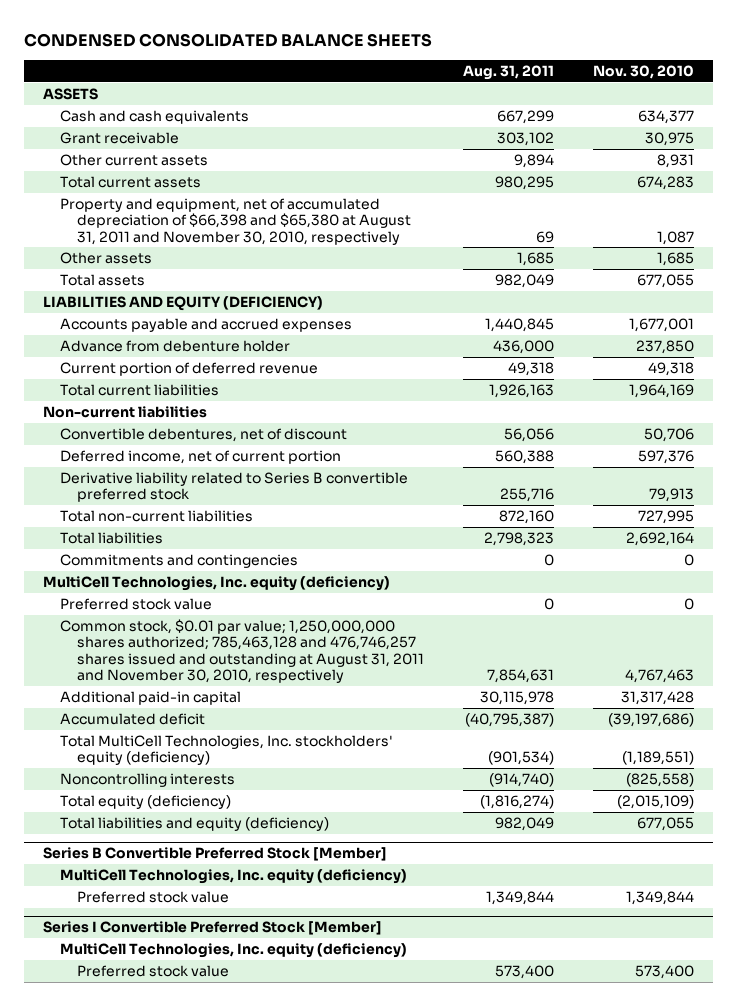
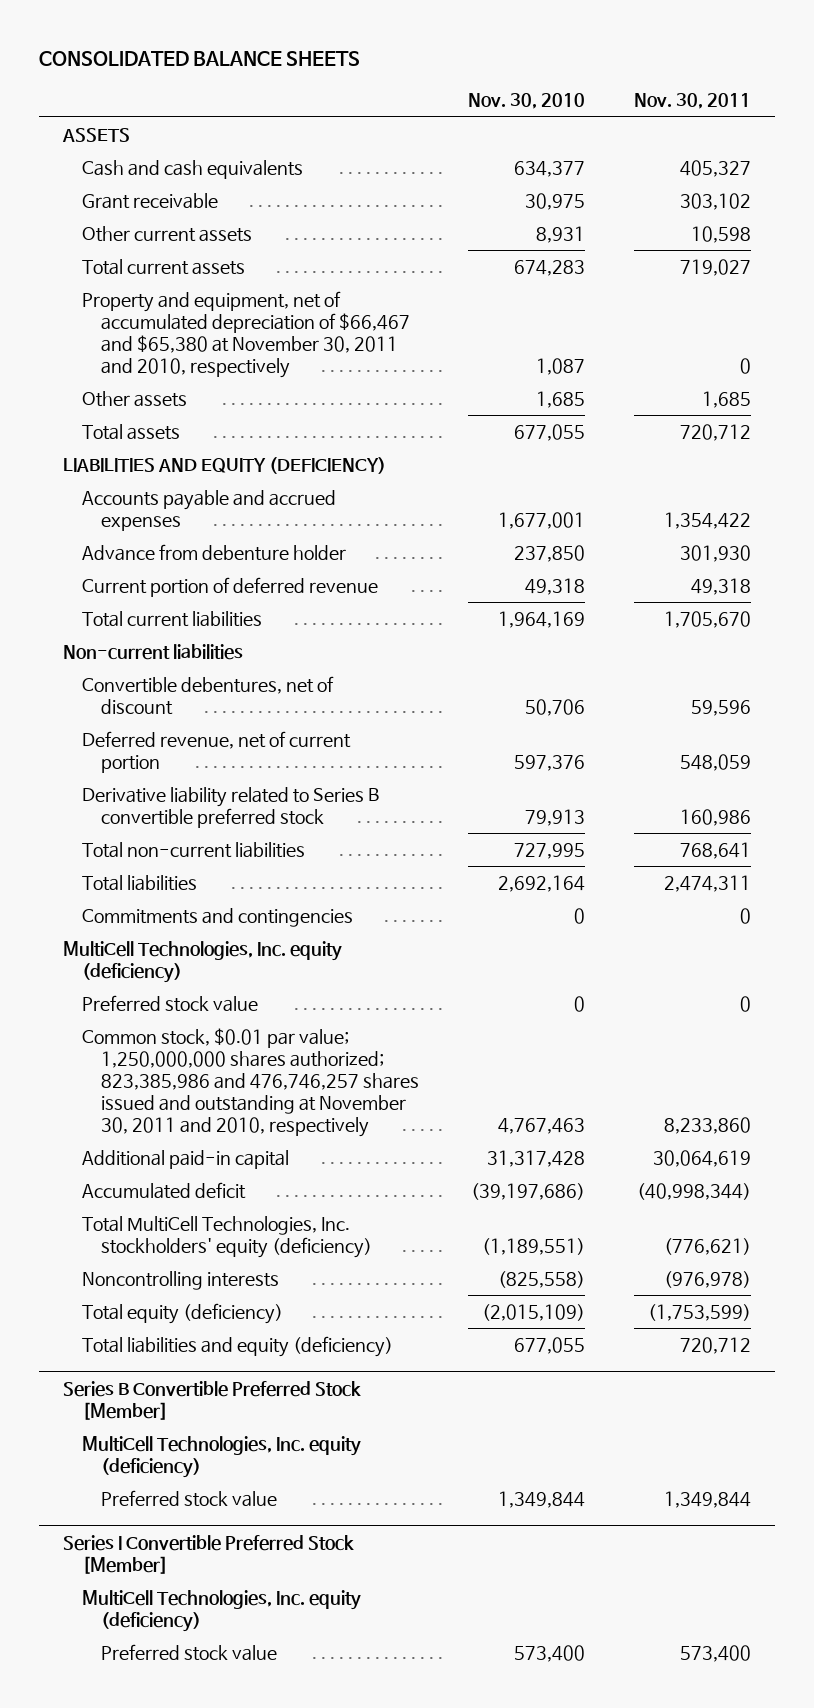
[24,32,433,47] CONDENSED CONSOLIDATED BALANCE SHEETS -> [38,50,360,66] CONSOLIDATED BALANCE SHEETS
[463,64,555,80] Aug. 31, 2011 -> none
none -> [633,93,751,110] Nov. 30, 2011
[60,197,412,245] Property and equipment, net of accumulated depreciation of $66,398 and $65,380 at August 31, 2011 and November 30, 2010, respectively -> [82,290,410,378] Property and equipment, net of accumulated depreciation of $66,467 and $65,380 at November 30, 2011 and 2010, respectively
[60,449,342,464] Deferred income, net of current portion -> [82,730,352,773] Deferred revenue, net of current portion
[60,618,425,683] Common stock, $0.01 par value; 1,250,000,000 shares authorized; 785,463,128 and 476,746,257 shares issued and outstanding at August 31, 2011 and November 30, 2010, respectively -> [82,1027,419,1137] Common stock, $0.01 par value; 1,250,000,000 shares authorized; 823,385,986 and 476,746,257 shares issued and outstanding at November 30, 2011 and 2010, respectively

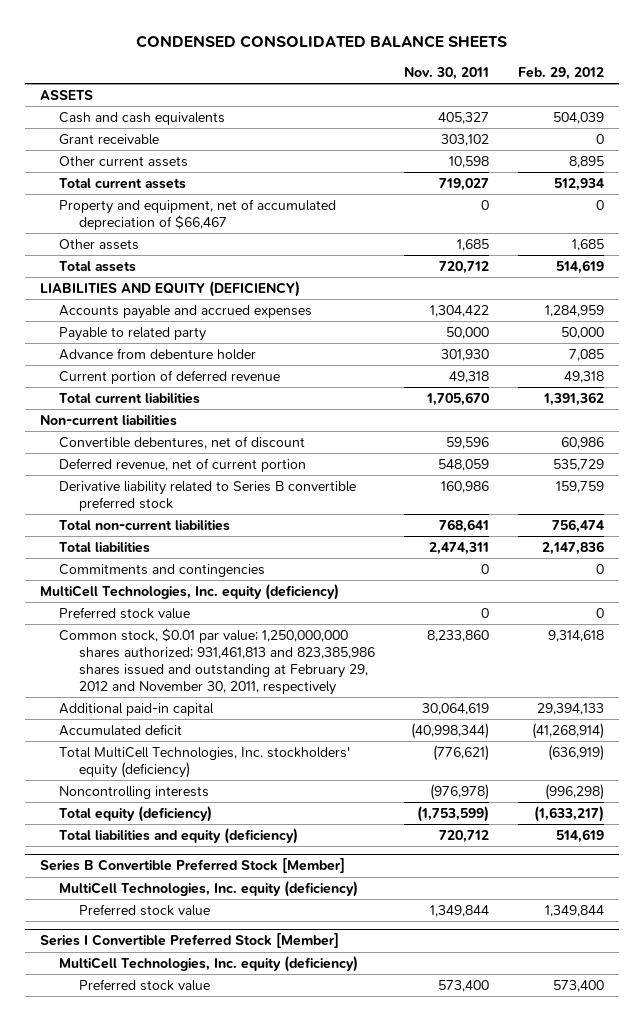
[38,50,360,66] CONSOLIDATED BALANCE SHEETS -> [136,35,508,49] CONDENSED CONSOLIDATED BALANCE SHEETS
[467,93,585,110] Nov. 30, 2010 -> none
none -> [518,67,605,81] Feb. 29, 2012
[82,290,410,378] Property and equipment, net of accumulated depreciation of $66,467 and $65,380 at November 30, 2011 and 2010, respectively -> [59,198,337,230] Property and equipment, net of accumulated depreciation of $66,467
[663,511,751,529] 1,354,422 -> [429,304,489,317] 1,304,422
none -> [59,326,207,341] Payable to related party
[82,1027,419,1137] Common stock, $0.01 par value; 1,250,000,000 shares authorized; 823,385,986 and 476,746,257 shares issued and outstanding at November 30, 2011 and 2010, respectively -> [59,627,375,695] Common stock, $0.01 par value; 1,250,000,000 shares authorized; 931,461,813 and 823,385,986 shares issued and outstanding at February 29, 2012 and November 30, 2011, respectively

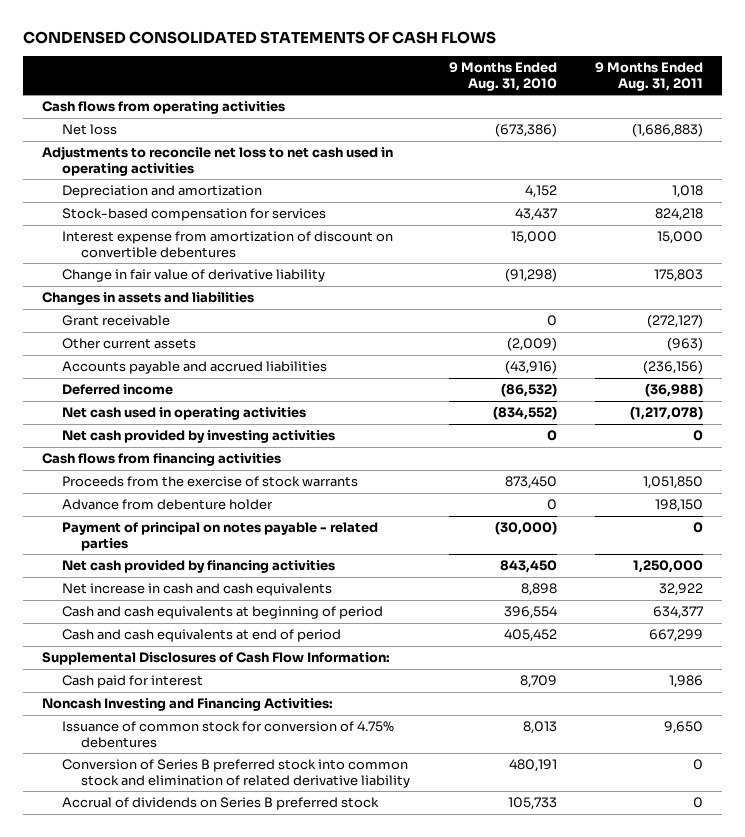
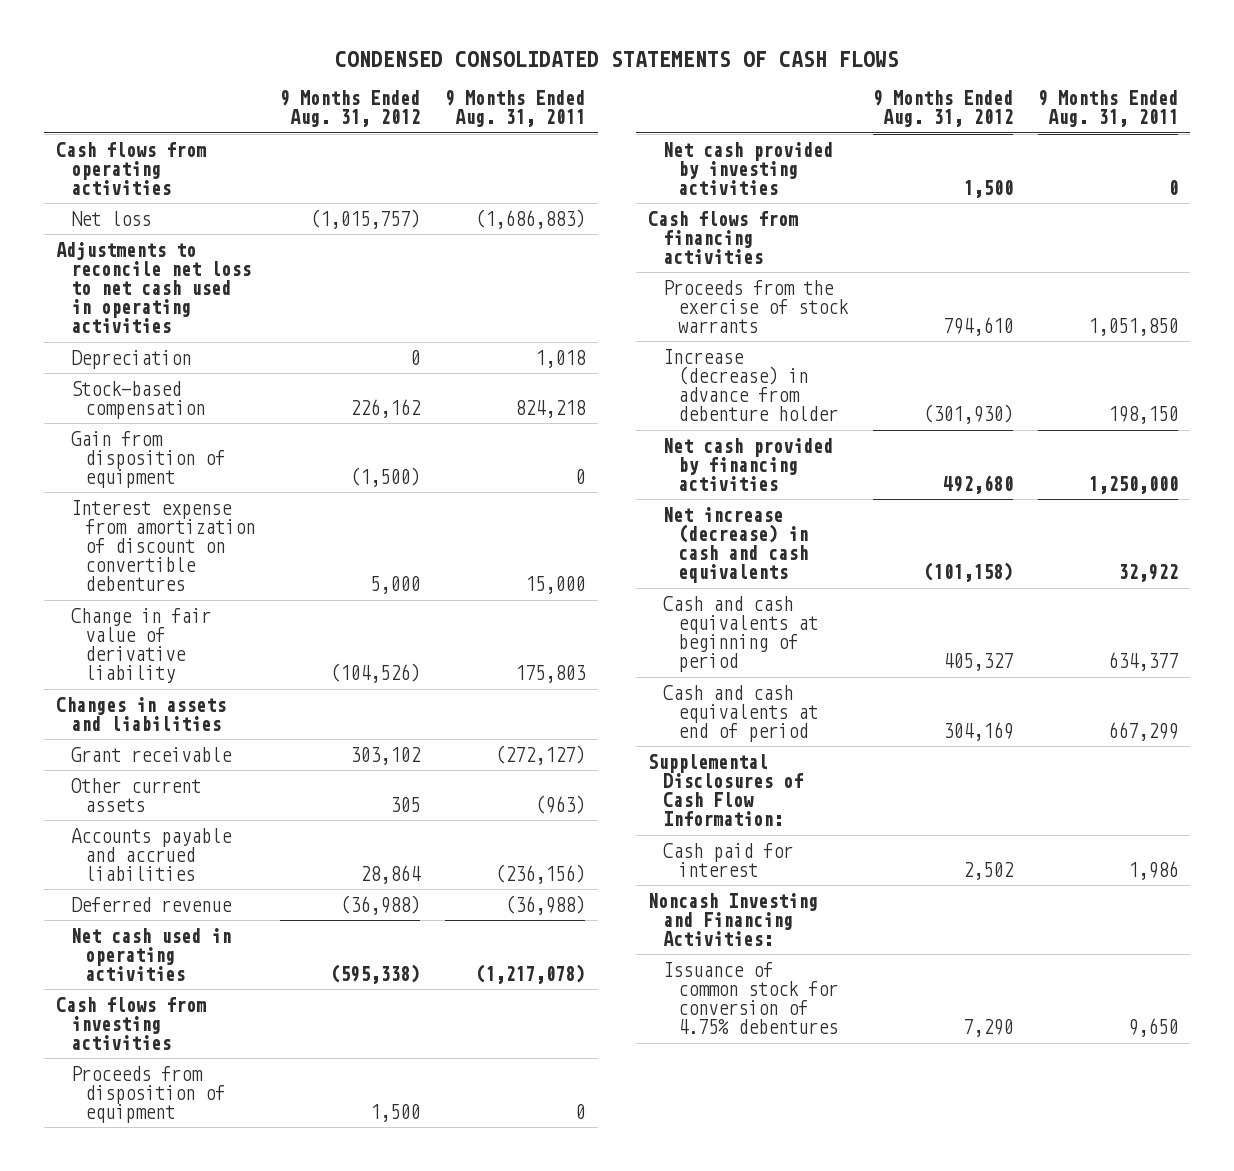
[448,62,557,91] 9 Months Ended Aug. 31, 2010 -> none
none -> [280,90,421,128] 9 Months Ended Aug. 31, 2012
[61,185,262,199] Depreciation and amortization -> [70,349,191,369] Depreciation
[61,208,326,222] Stock-based compensation for services -> [70,380,206,419] Stock-based compensation
none -> [70,430,226,488] Gain from disposition of equipment
[61,384,173,396] Deferred income -> [70,896,232,912] Deferred revenue
none -> [55,996,206,1050] Cash flows from investing activities
none -> [70,1065,226,1123] Proceeds from disposition of equipment
[61,522,378,551] Payment of principal on notes payable - related parties -> none
[61,499,273,511] Advance from debenture holder -> [663,348,838,422] Increase (decrease) in advance from debenture holder
[61,583,332,597] Net increase in cash and cash equivalents -> [663,506,808,584] Net increase (decrease) in cash and cash equivalents
[61,759,411,788] Conversion of Series B preferred stock into common stock and elimination of related derivative liability -> none
[61,797,379,811] Accrual of dividends on Series B preferred stock -> none

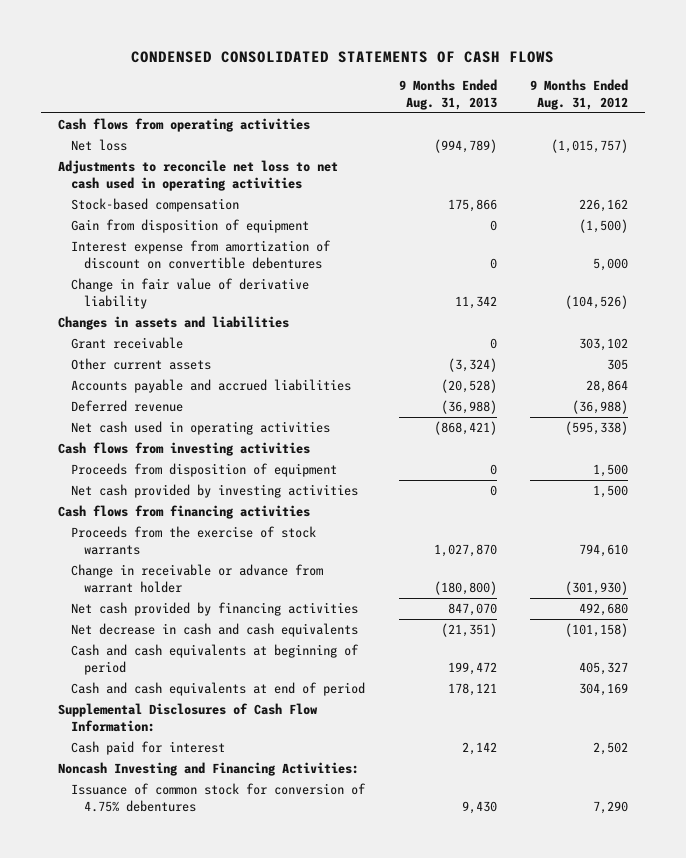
[445,90,586,128] 9 Months Ended Aug. 31, 2011 -> none
none -> [398,79,497,111] 9 Months Ended Aug. 31, 2013
[70,349,191,369] Depreciation -> none
[663,348,838,422] Increase (decrease) in advance from debenture holder -> [71,564,324,594] Change in receivable or advance from warrant holder
[663,506,808,584] Net increase (decrease) in cash and cash equivalents -> [71,623,359,638] Net decrease in cash and cash equivalents

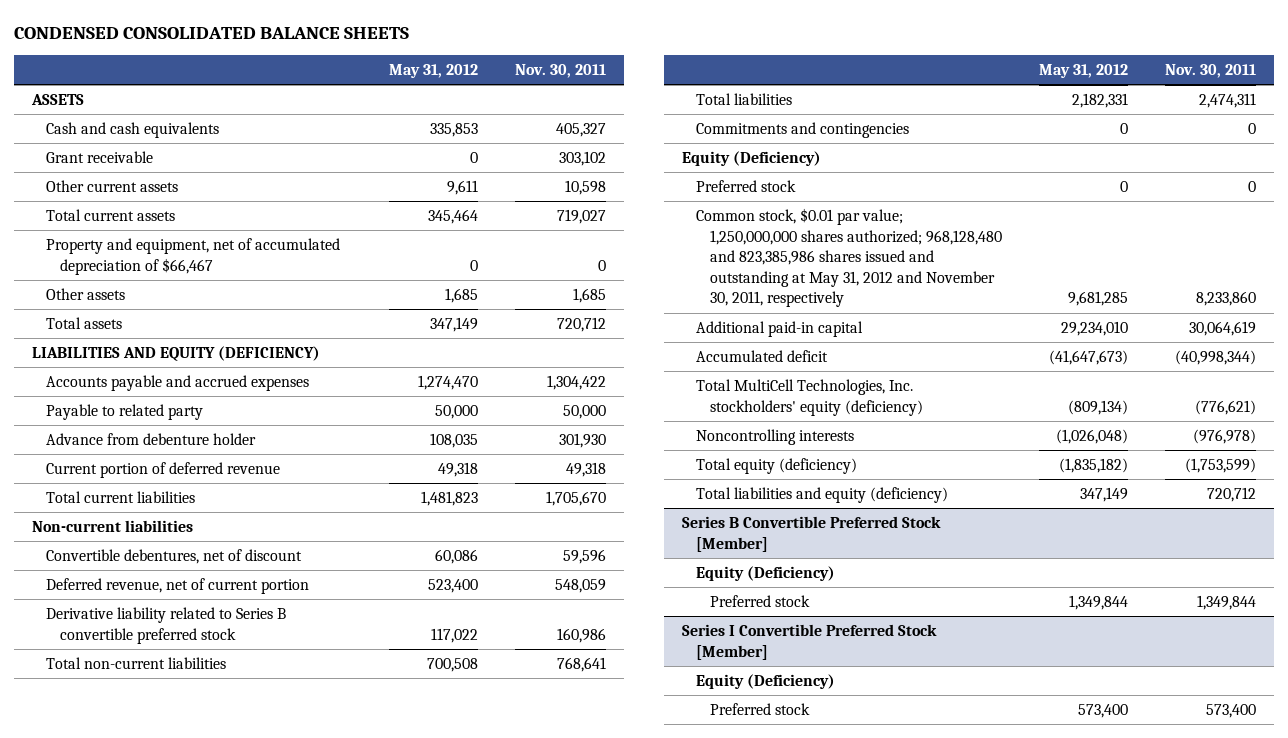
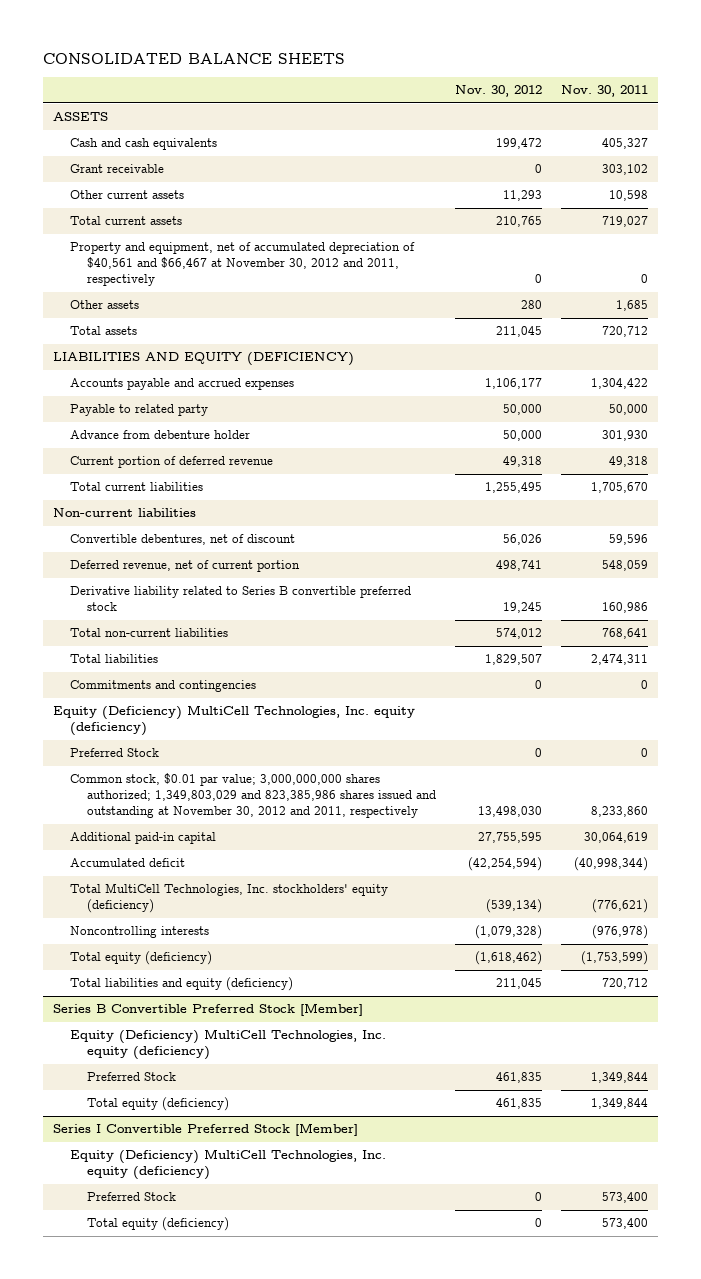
[14,26,410,39] CONDENSED CONSOLIDATED BALANCE SHEETS -> [43,52,346,64] CONSOLIDATED BALANCE SHEETS
[389,63,479,78] May 31, 2012 -> none
none -> [455,85,543,98] Nov. 30, 2012
[46,238,341,275] Property and equipment, net of accumulated depreciation of $66,467 -> [69,242,415,287] Property and equipment, net of accumulated depreciation of $40,561 and $66,467 at November 30, 2012 and 2011, respectively
[682,151,822,167] Equity (Deficiency) -> [52,705,415,737] Equity (Deficiency) MultiCell Technologies, Inc. equity (deficiency)
[696,180,797,193] Preferred stock -> [69,748,159,758] Preferred Stock
[696,208,1003,308] Common stock, $0.01 par value; 1,250,000,000 shares authorized; 968,128,480 and 823,385,986 shares issued and outstanding at May 31, 2012 and November 30, 2011, respectively -> [69,773,436,819] Common stock, $0.01 par value; 3,000,000,000 shares authorized; 1,349,803,029 and 823,385,986 shares issued and outstanding at November 30, 2012 and 2011, respectively
[696,566,836,582] Equity (Deficiency) -> [69,1029,386,1061] Equity (Deficiency) MultiCell Technologies, Inc. equity (deficiency)
[710,595,811,608] Preferred stock -> [86,1072,176,1082] Preferred Stock
none -> [86,1097,229,1112] Total equity (deficiency)
[696,674,836,690] Equity (Deficiency) -> [69,1149,386,1181] Equity (Deficiency) MultiCell Technologies, Inc. equity (deficiency)
[710,703,811,716] Preferred stock -> [86,1192,176,1202] Preferred Stock
none -> [86,1217,229,1232] Total equity (deficiency)

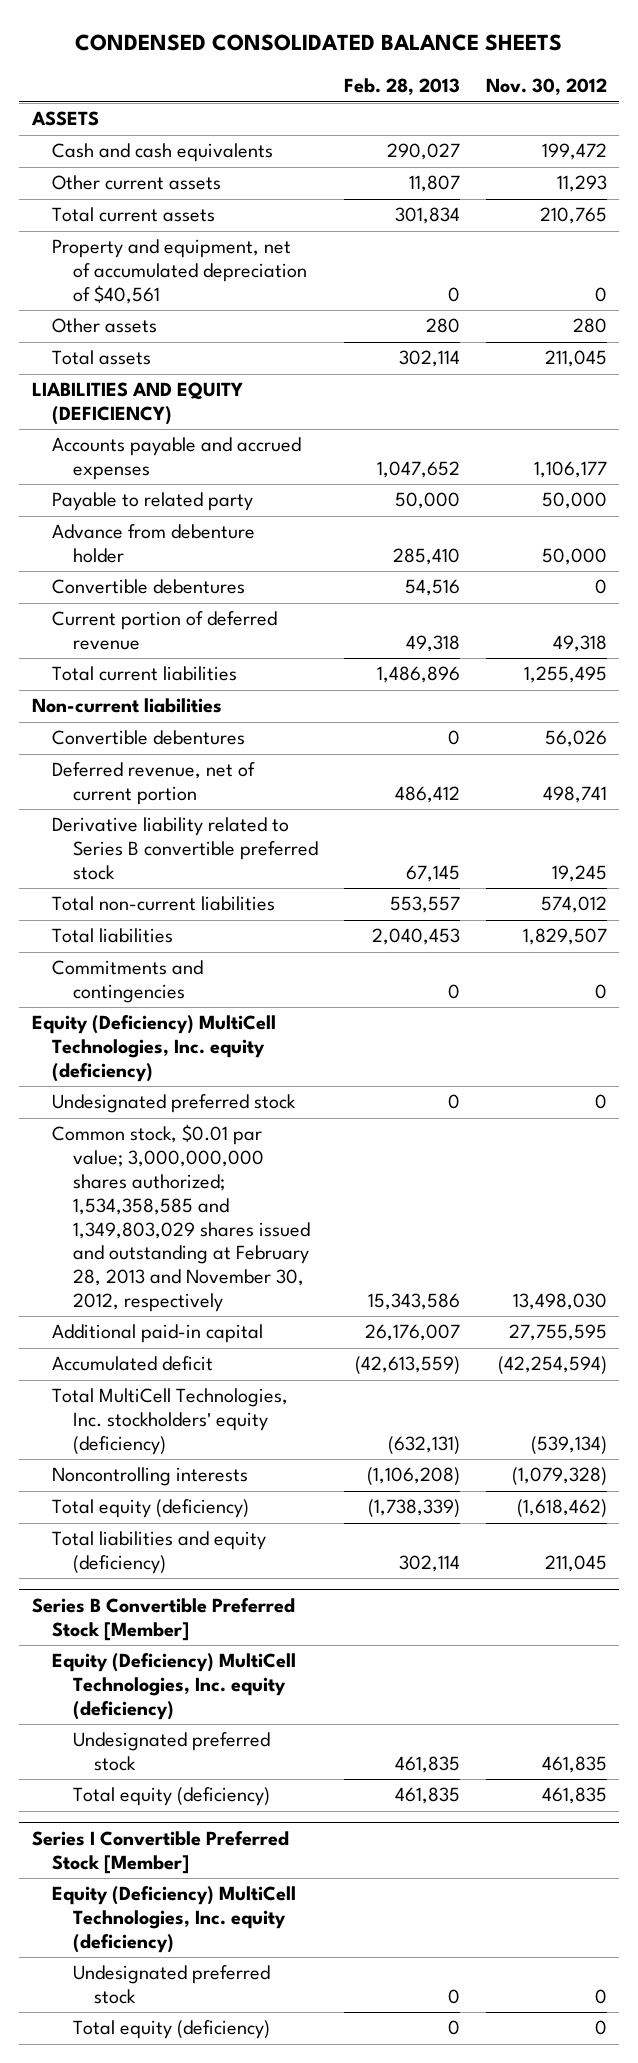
[43,52,346,64] CONSOLIDATED BALANCE SHEETS -> [75,33,563,51] CONDENSED CONSOLIDATED BALANCE SHEETS
[561,85,649,98] Nov. 30, 2011 -> none
none -> [343,78,460,96] Feb. 28, 2013
[69,164,164,174] Grant receivable -> none
[69,242,415,287] Property and equipment, net of accumulated depreciation of $40,561 and $66,467 at November 30, 2012 and 2011, respectively -> [52,239,307,305] Property and equipment, net of accumulated depreciation of $40,561
none -> [52,579,246,595] Convertible debentures
[69,534,295,546] Convertible debentures, net of discount -> [52,730,246,746] Convertible debentures
[69,748,159,758] Preferred Stock -> [52,1094,297,1114] Undesignated preferred stock
[69,773,436,819] Common stock, $0.01 par value; 3,000,000,000 shares authorized; 1,349,803,029 and 823,385,986 shares issued and outstanding at November 30, 2012 and 2011, respectively -> [52,1124,310,1313] Common stock, $0.01 par value; 3,000,000,000 shares authorized; 1,534,358,585 and 1,349,803,029 shares issued and outstanding at February 28, 2013 and November 30, 2012, respectively
[86,1072,176,1082] Preferred Stock -> [72,1732,270,1772] Undesignated preferred stock
[86,1192,176,1202] Preferred Stock -> [72,1965,270,2005] Undesignated preferred stock

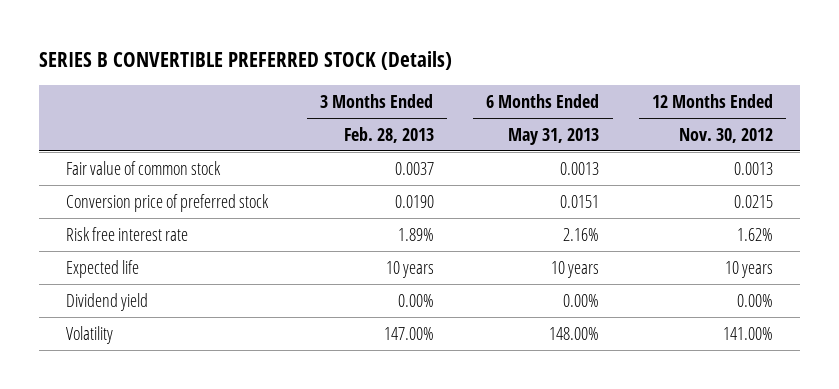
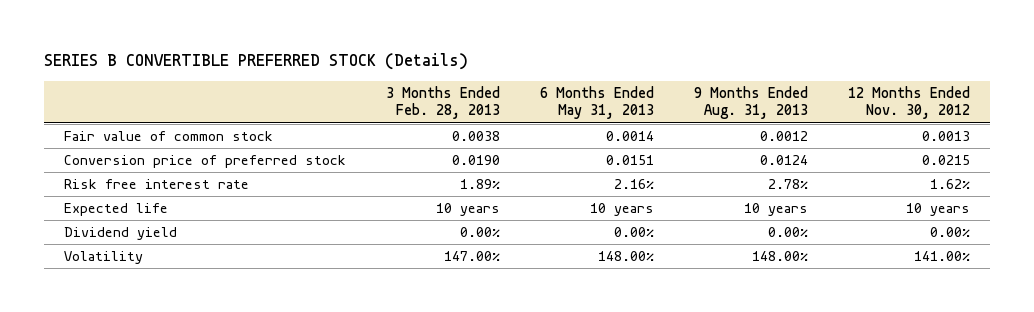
none -> [694,85,809,120] 9 Months Ended Aug. 31, 2013
[394,161,434,175] 0.0037 -> [452,131,501,142] 0.0038
[560,161,600,175] 0.0013 -> [606,131,655,142] 0.0014

